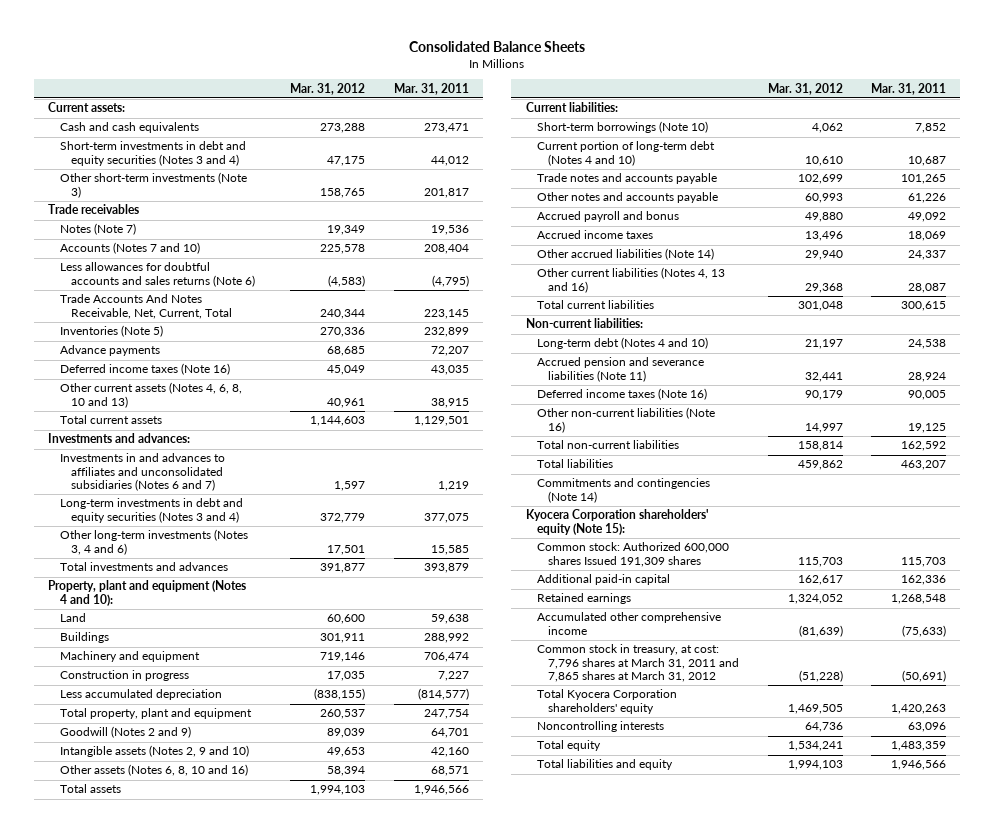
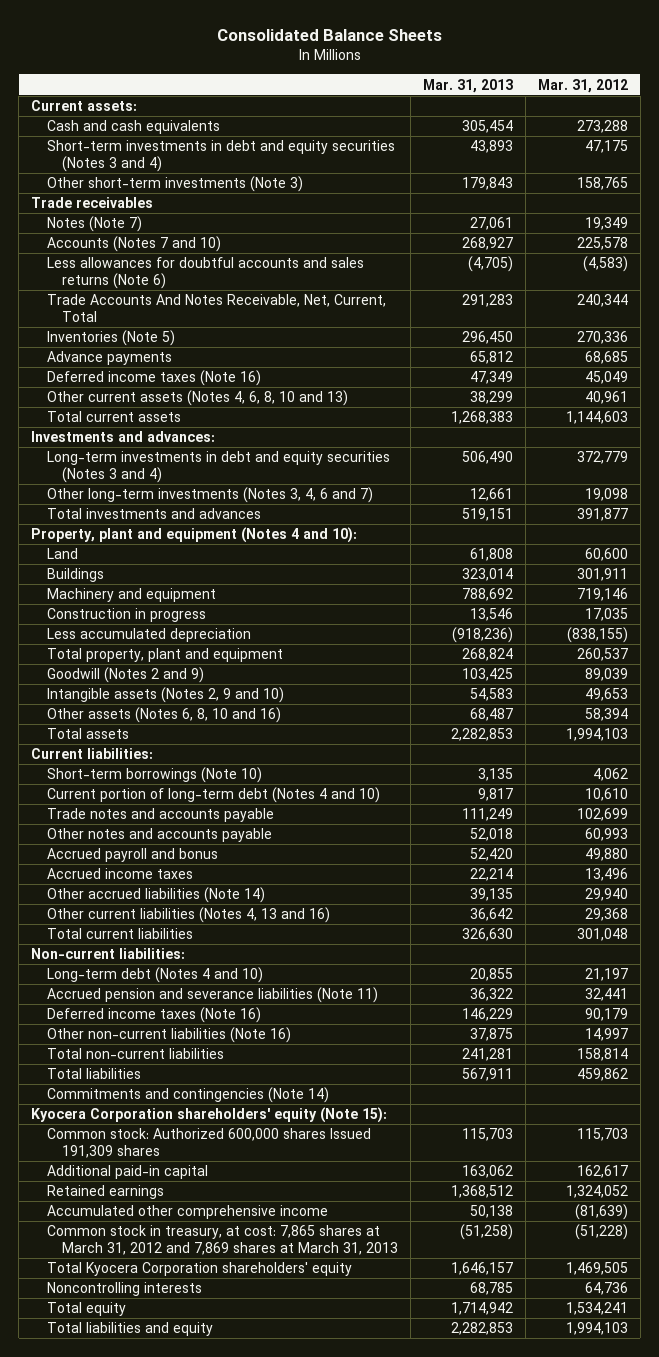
[393,82,469,95] Mar. 31, 2011 -> none
none -> [423,78,514,93] Mar. 31, 2013
[59,453,225,492] Investments in and advances to affiliates and unconsolidated subsidiaries (Notes 6 and 7) -> none
[59,529,248,555] Other long-term investments (Notes 3, 4 and 6) -> [46,487,373,504] Other long-term investments (Notes 3, 4, 6 and 7)
[327,544,366,555] 17,501 -> [584,488,628,502] 19,098
[536,644,740,683] Common stock in treasury, at cost: 7,796 shares at March 31, 2011 and 7,865 shares at March 31, 2012 -> [46,1225,399,1255] Common stock in treasury, at cost: 7,865 shares at March 31, 2012 and 7,869 shares at March 31, 2013

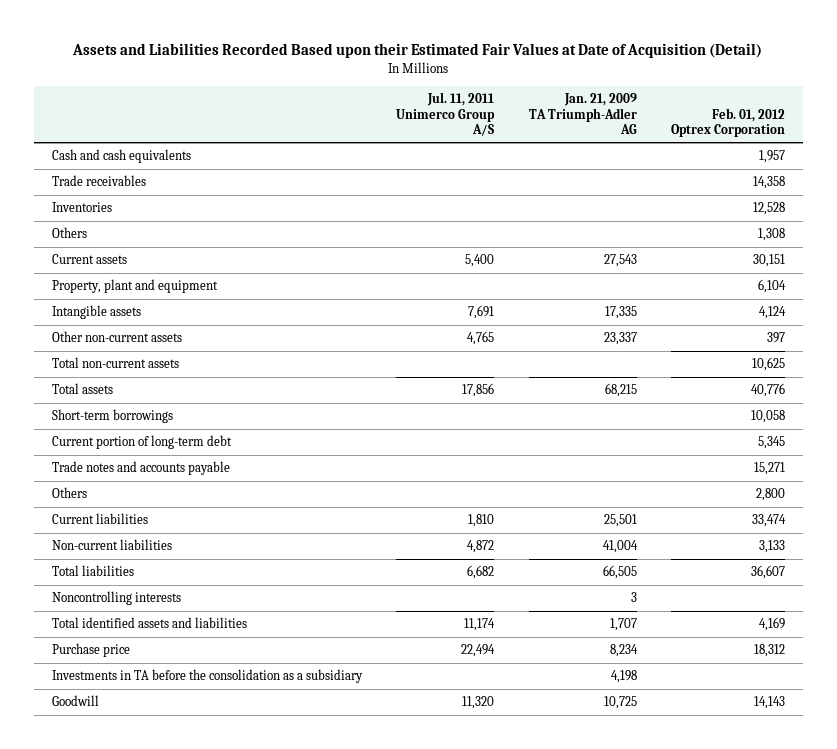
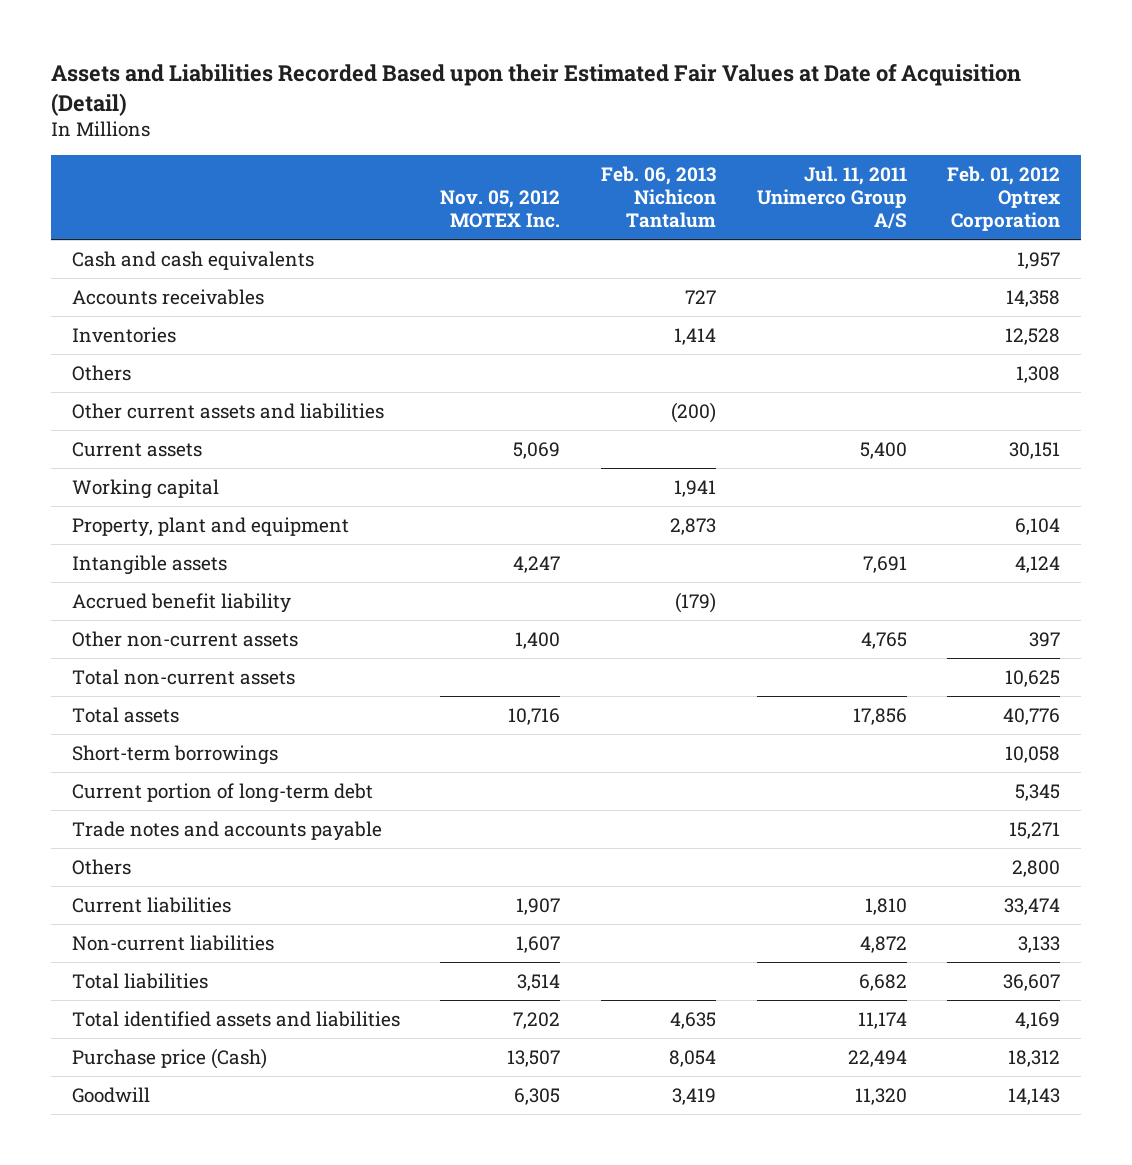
[528,93,637,135] Jan. 21, 2009 TA Triumph-Adler AG -> none
none -> [440,190,561,229] Nov. 05, 2012 MOTEX Inc.
none -> [600,166,716,229] Feb. 06, 2013 Nichicon Tantalum
[51,175,146,187] Trade receivables -> [71,288,264,305] Accounts receivables
none -> [71,402,384,419] Other current assets and liabilities
none -> [71,478,219,499] Working capital
none -> [71,592,291,613] Accrued benefit liability
[51,591,181,606] Noncontrolling interests -> none
[51,669,363,684] Investments in TA before the consolidation as a subsidiary -> none
[51,643,130,658] Purchase price -> [71,1047,267,1069] Purchase price (Cash)

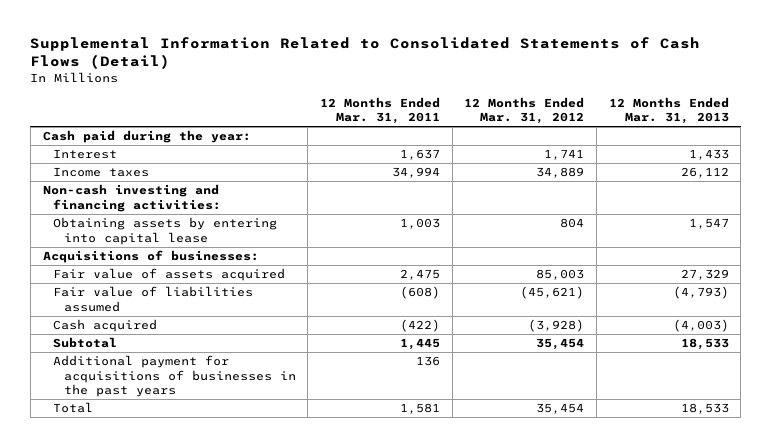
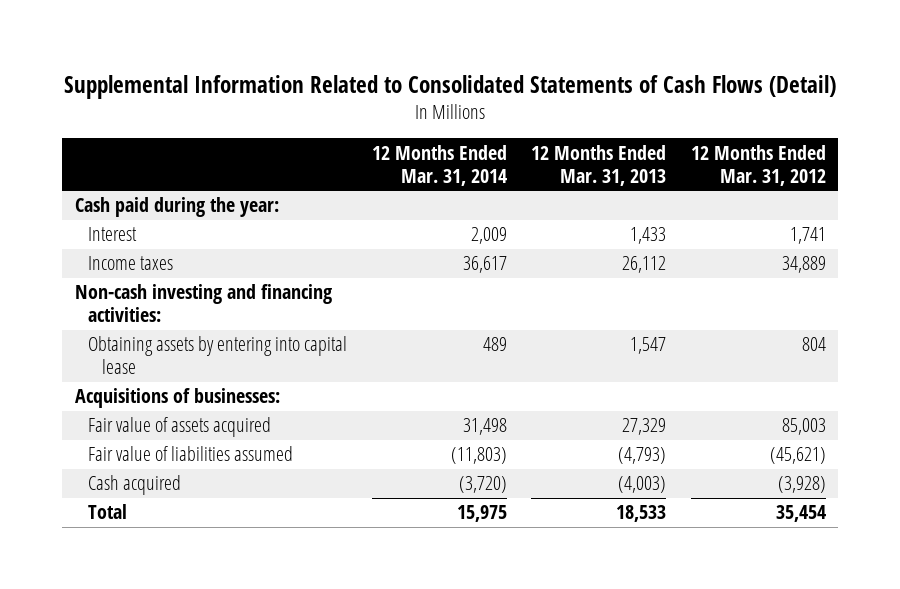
[320,96,441,125] 12 Months Ended Mar. 31, 2011 -> none
none -> [371,144,507,186] 12 Months Ended Mar. 31, 2014
[53,337,118,349] Subtotal -> none
[53,355,296,398] Additional payment for acquisitions of businesses in the past years -> none

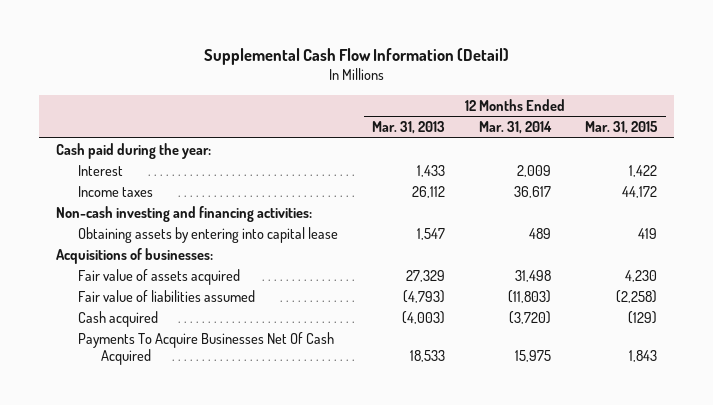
[64,74,837,99] Supplemental Information Related to Consolidated Statements of Cash Flows (Detail) -> [203,47,509,65] Supplemental Cash Flow Information (Detail)
[690,144,826,186] 12 Months Ended Mar. 31, 2012 -> none
none -> [585,121,659,135] Mar. 31, 2015
[88,504,128,520] Total -> [78,331,335,365] Payments To Acquire Businesses Net Of Cash Acquired

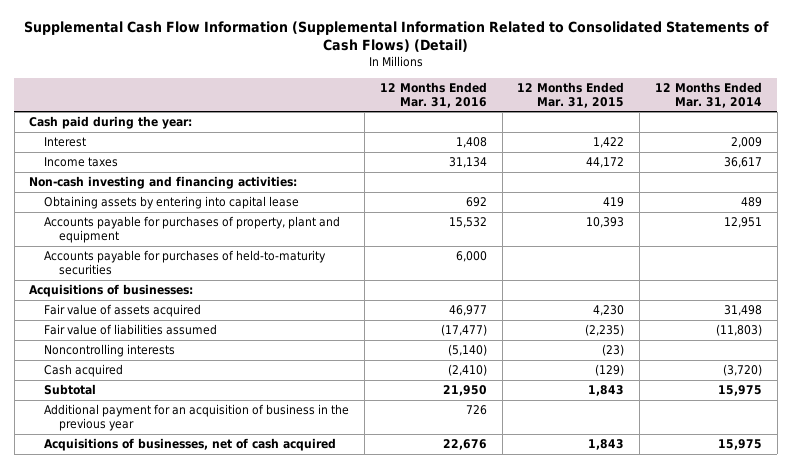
[203,47,509,65] Supplemental Cash Flow Information (Detail) -> [23,21,769,53] Supplemental Cash Flow Information (Supplemental Information Related to Consolidated Statements of Cash Flows) (Detail)
[372,121,446,135] Mar. 31, 2013 -> none
none -> [379,81,487,108] 12 Months Ended Mar. 31, 2016
none -> [44,216,341,243] Accounts payable for purchases of property, plant and equipment
none -> [44,250,327,275] Accounts payable for purchases of held-to-maturity securities
[616,289,658,303] (2,258) -> [585,324,625,337] (2,235)
none -> [44,344,176,358] Noncontrolling interests
none -> [44,384,97,396] Subtotal
none -> [44,404,350,431] Additional payment for an acquisition of business in the previous year
[78,331,335,365] Payments To Acquire Businesses Net Of Cash Acquired -> [44,438,337,452] Acquisitions of businesses, net of cash acquired

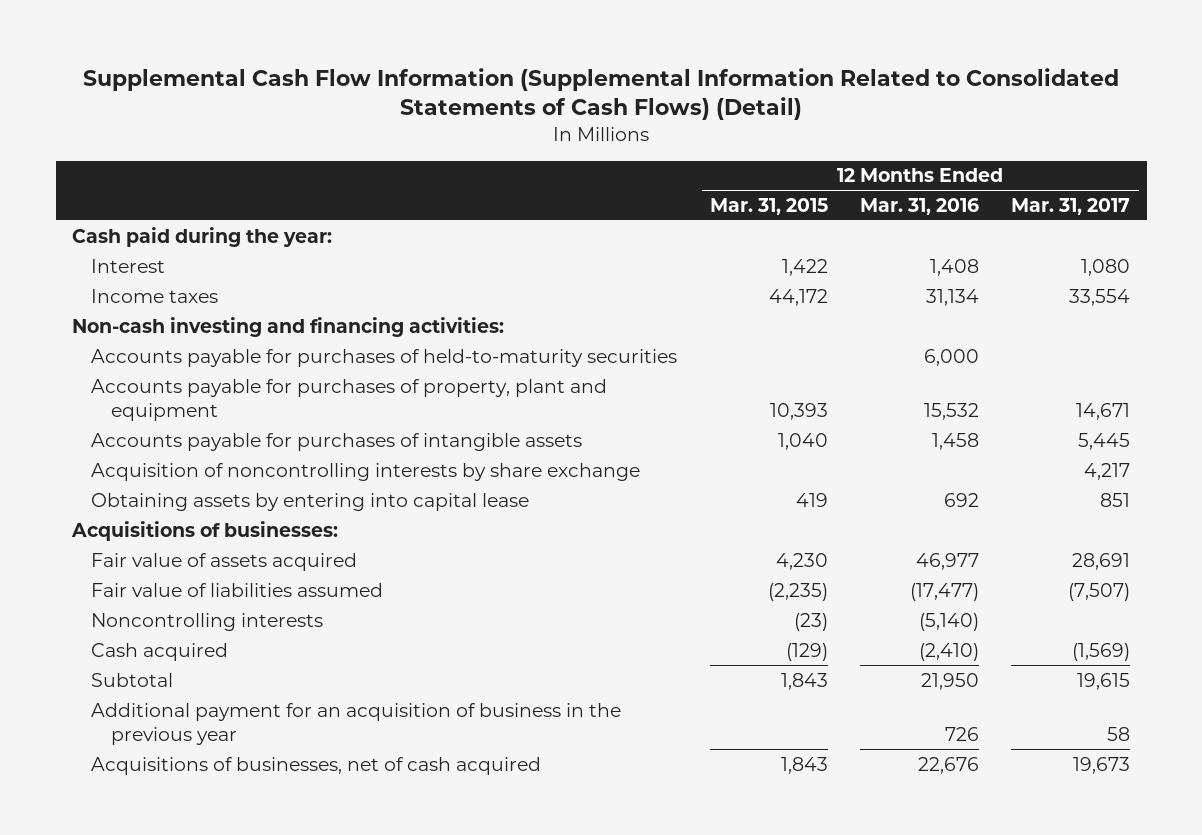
[654,81,762,108] 12 Months Ended Mar. 31, 2014 -> none
none -> [1011,197,1131,215] Mar. 31, 2017
[44,216,341,243] Accounts payable for purchases of property, plant and equipment -> [91,378,608,421] Accounts payable for purchases of property, plant and equipment
none -> [91,432,583,451] Accounts payable for purchases of intangible assets
none -> [91,462,641,481] Acquisition of noncontrolling interests by share exchange
[44,196,300,210] Obtaining assets by entering into capital lease -> [91,492,530,511] Obtaining assets by entering into capital lease

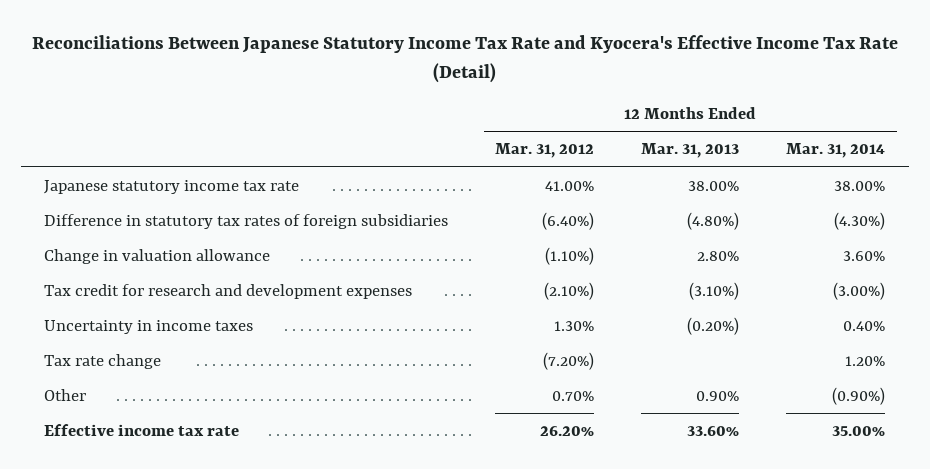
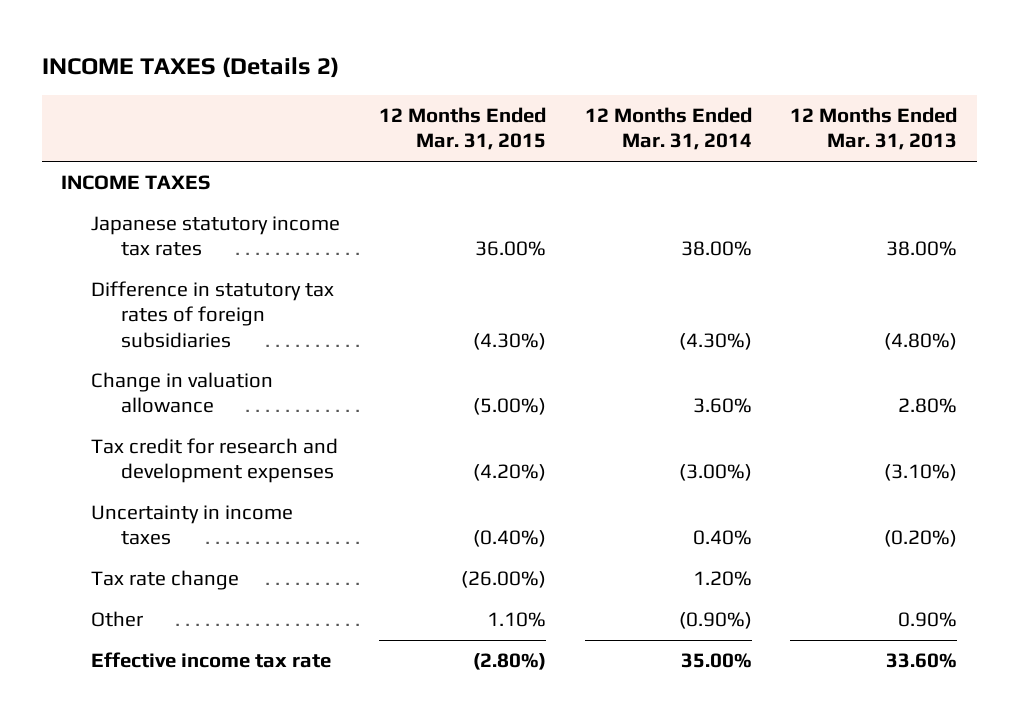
[31,35,898,83] Reconciliations Between Japanese Statutory Income Tax Rate and Kyocera's Effective Income Tax Rate (Detail) -> [41,57,339,79] INCOME TAXES (Details 2)
[495,143,595,159] Mar. 31, 2012 -> none
none -> [378,106,546,151] 12 Months Ended Mar. 31, 2015
none -> [61,175,211,191] INCOME TAXES
[44,179,300,194] Japanese statutory income tax rate -> [91,216,341,257] Japanese statutory income tax rates

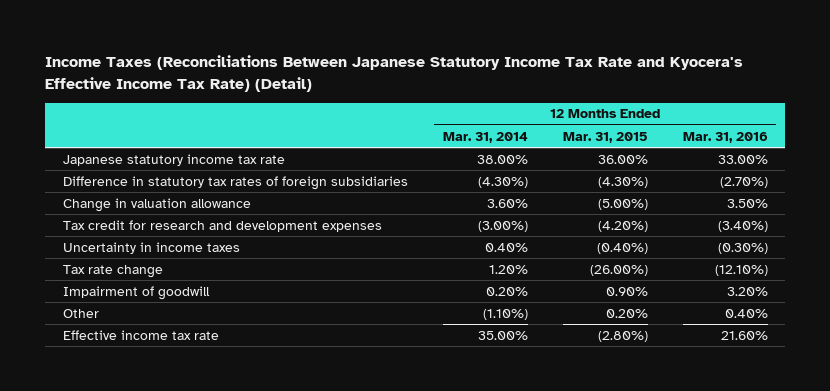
[41,57,339,79] INCOME TAXES (Details 2) -> [45,54,744,92] Income Taxes (Reconciliations Between Japanese Statutory Income Tax Rate and Kyocera's Effective Income Tax Rate) (Detail)
[790,106,958,151] 12 Months Ended Mar. 31, 2013 -> none
none -> [682,131,768,143] Mar. 31, 2016
[61,175,211,191] INCOME TAXES -> none
[91,216,341,257] Japanese statutory income tax rates -> [62,153,285,166] Japanese statutory income tax rate
none -> [62,285,210,300] Impairment of goodwill
[486,612,546,628] 1.10% -> [605,308,648,318] 0.20%
[678,612,752,630] (0.90%) -> [482,308,528,320] (1.10%)

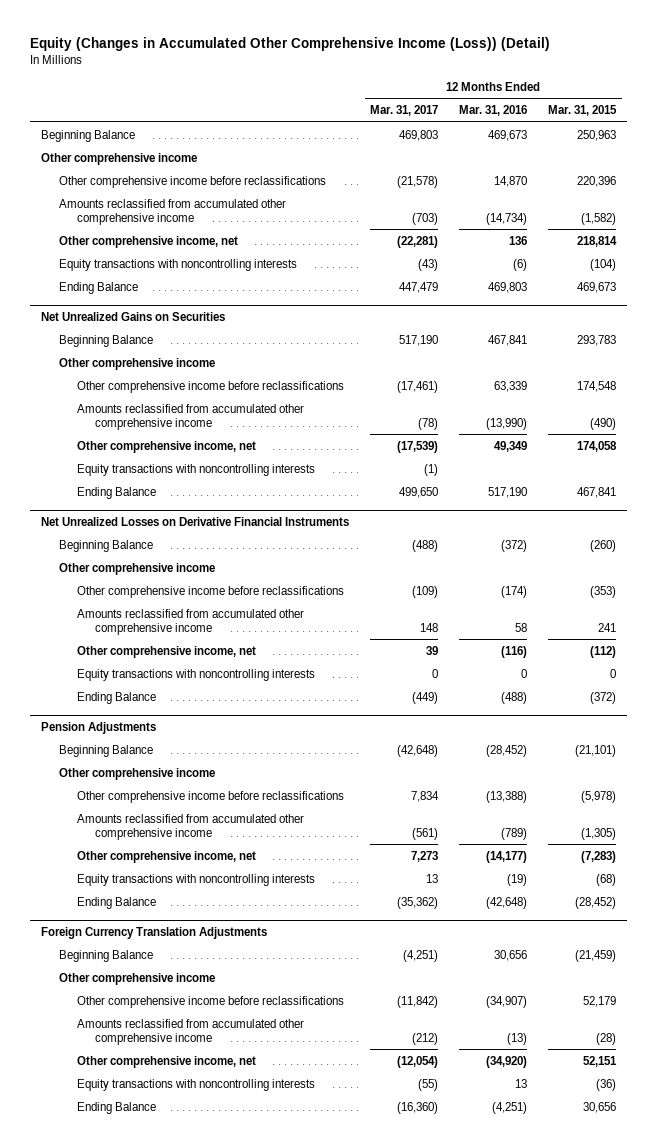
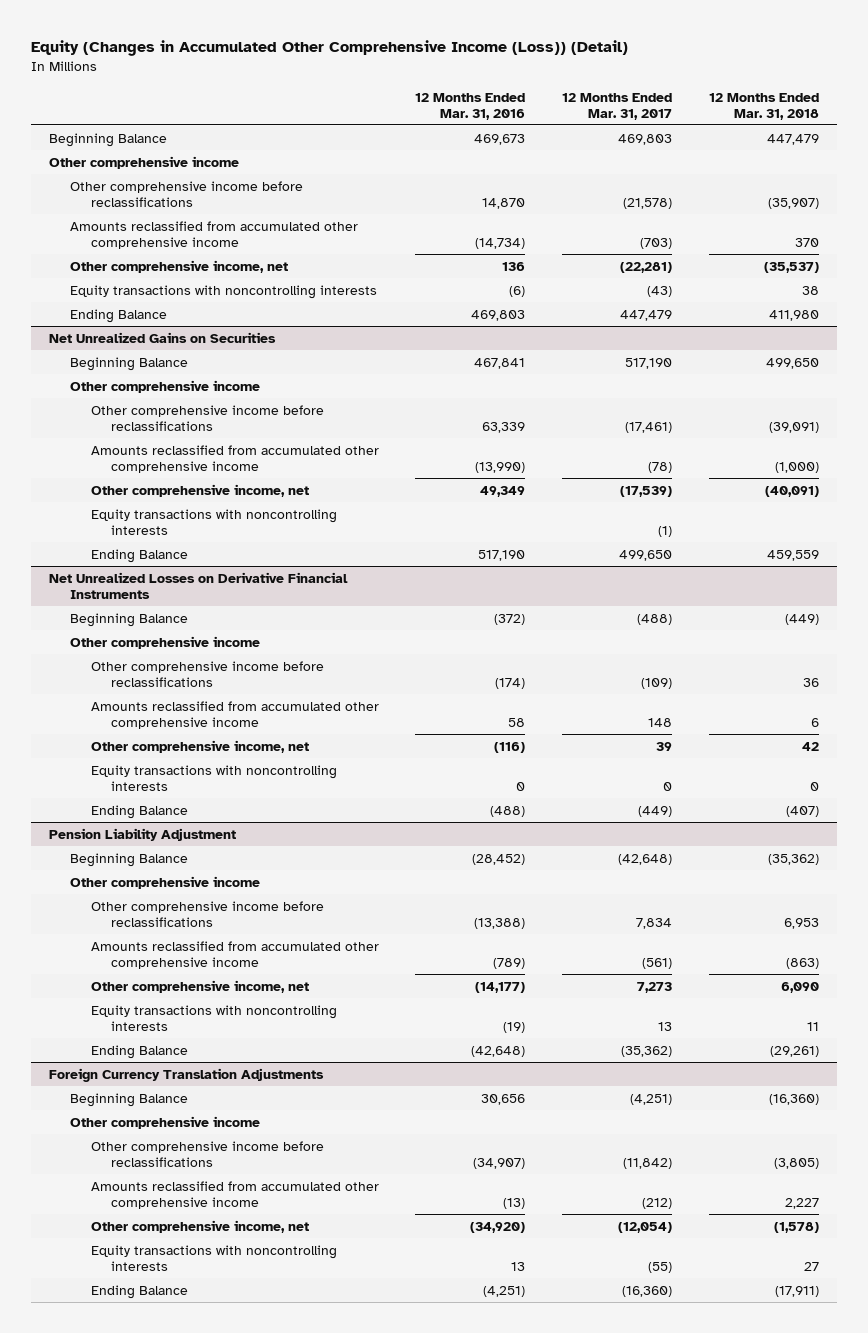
[548,105,618,117] Mar. 31, 2015 -> none
none -> [708,92,819,120] 12 Months Ended Mar. 31, 2018
[40,721,156,734] Pension Adjustments -> [49,827,237,841] Pension Liability Adjustment

